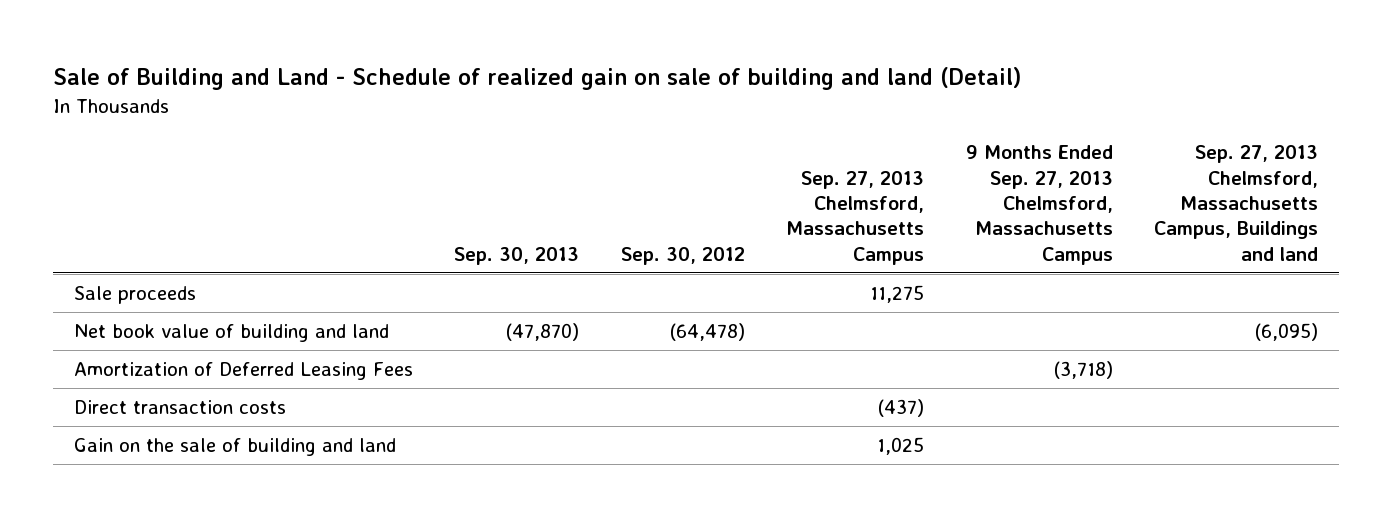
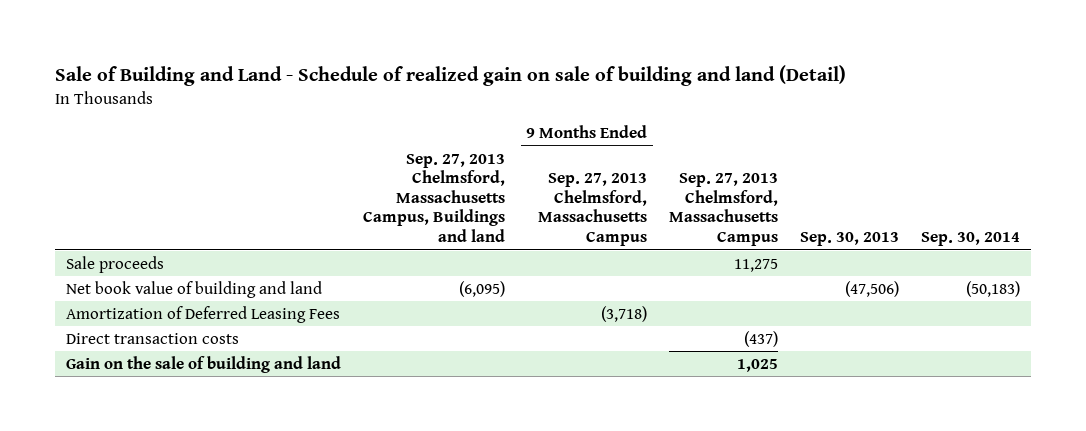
[620,246,745,265] Sep. 30, 2012 -> none
none -> [921,232,1021,247] Sep. 30, 2014
[506,323,580,342] (47,870) -> [845,280,900,297] (47,506)

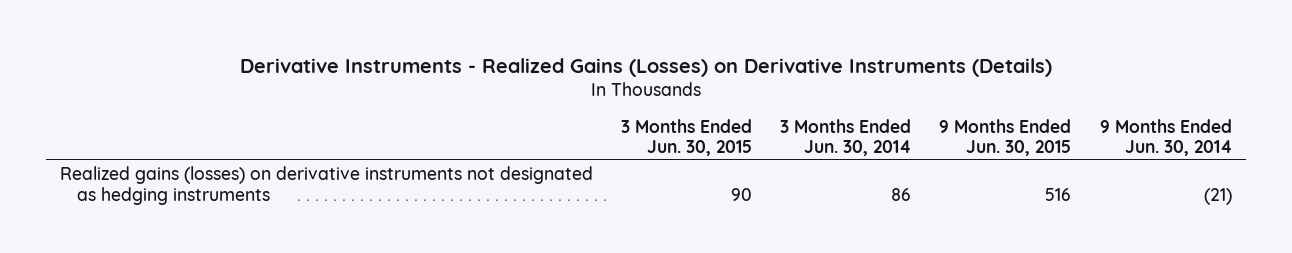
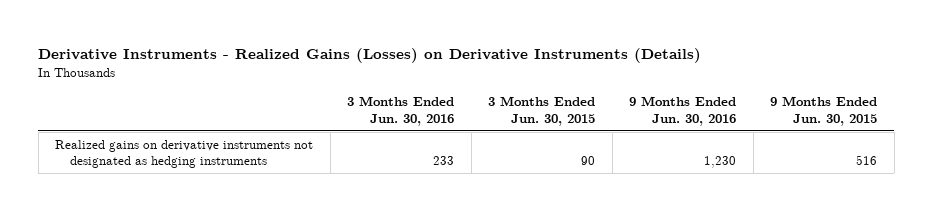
[780,118,912,157] 3 Months Ended Jun. 30, 2014 -> none
[1099,118,1232,157] 9 Months Ended Jun. 30, 2014 -> none
none -> [347,96,455,127] 3 Months Ended Jun. 30, 2016
none -> [629,96,737,127] 9 Months Ended Jun. 30, 2016
[60,165,594,205] Realized gains (losses) on derivative instruments not designated as hedging instruments -> [55,139,314,169] Realized gains on derivative instruments not designated as hedging instruments

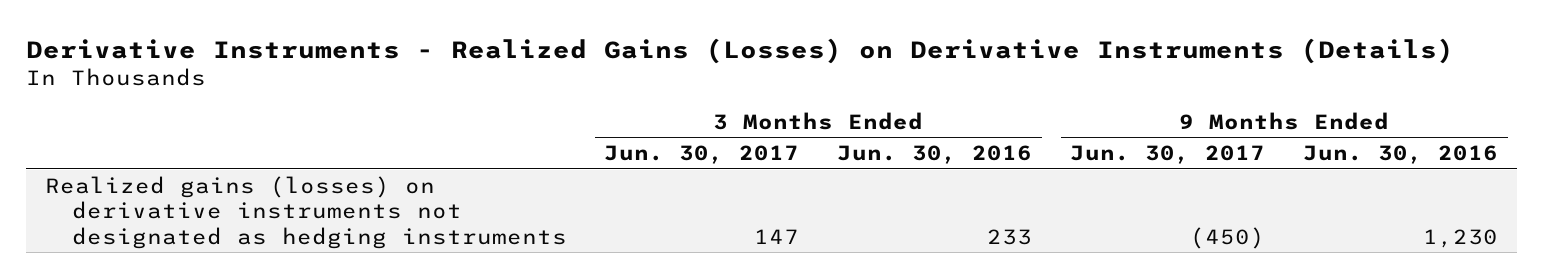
[488,96,596,127] 3 Months Ended Jun. 30, 2015 -> none
[770,96,878,127] 9 Months Ended Jun. 30, 2015 -> none
none -> [604,145,800,165] Jun. 30, 2017
none -> [1070,145,1266,165] Jun. 30, 2017
[55,139,314,169] Realized gains on derivative instruments not designated as hedging instruments -> [45,175,567,249] Realized gains (losses) on derivative instruments not designated as hedging instruments

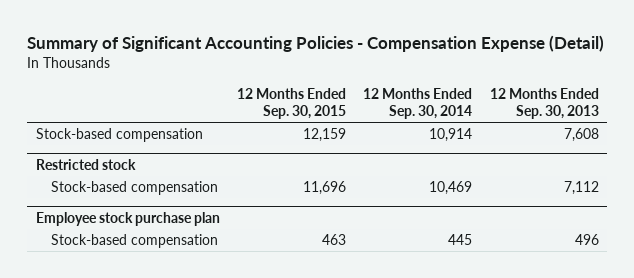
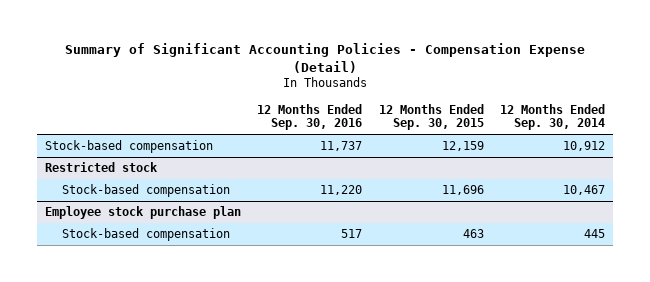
[489,87,599,120] 12 Months Ended Sep. 30, 2013 -> none
none -> [257,103,363,131] 12 Months Ended Sep. 30, 2016
[429,128,473,143] 10,914 -> [562,141,605,152] 10,912
[429,181,473,196] 10,469 -> [562,185,605,196] 10,467

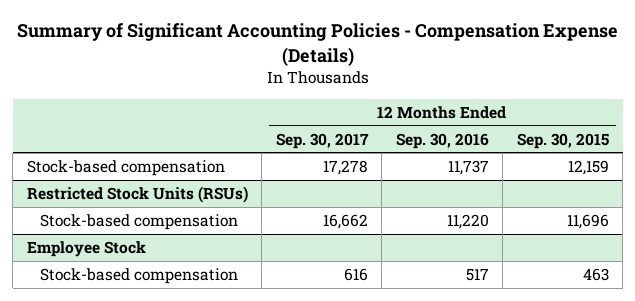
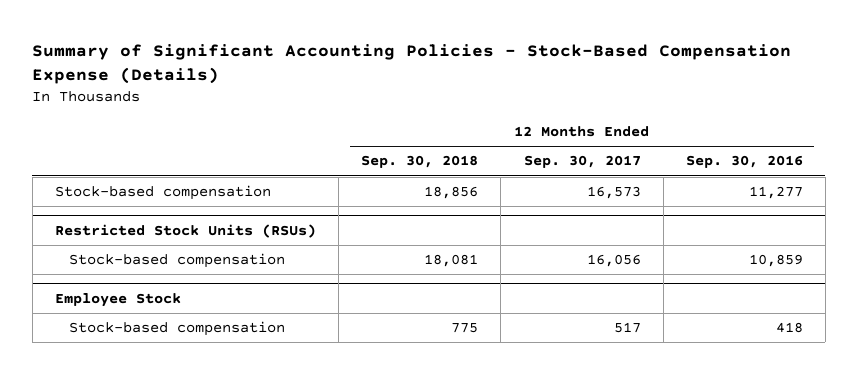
[16,23,618,66] Summary of Significant Accounting Policies - Compensation Expense (Details) -> [32,44,792,85] Summary of Significant Accounting Policies - Stock-Based Compensation Expense (Details)
[516,132,609,149] Sep. 30, 2015 -> none
none -> [361,155,479,169] Sep. 30, 2018
[322,160,368,176] 17,278 -> [586,186,641,200] 16,573
[447,160,489,176] 11,737 -> [748,186,803,200] 11,277
[322,214,368,230] 16,662 -> [586,254,641,268] 16,056
[446,214,489,230] 11,220 -> [748,254,803,268] 10,859
[343,268,368,282] 616 -> [613,322,641,334] 517
[465,268,489,282] 517 -> [775,322,803,334] 418

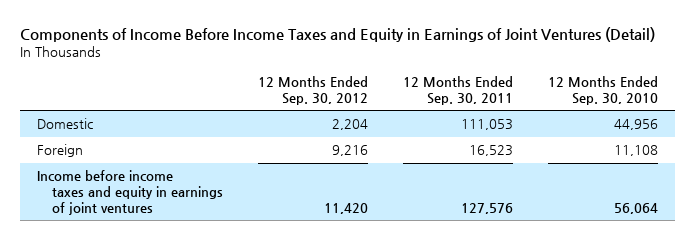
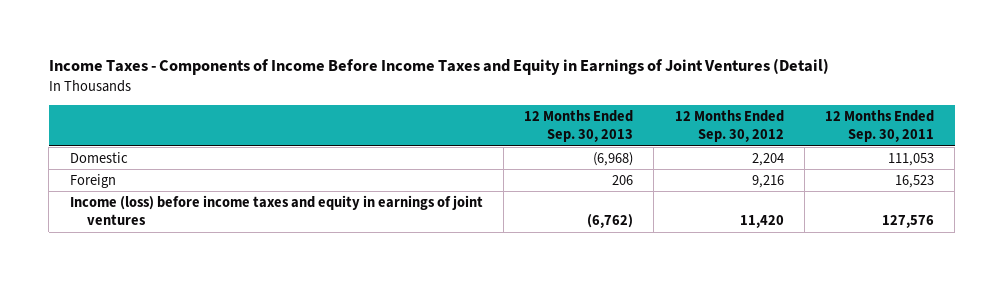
[19,27,655,43] Components of Income Before Income Taxes and Equity in Earnings of Joint Ventures (Detail) -> [48,58,829,76] Income Taxes - Components of Income Before Income Taxes and Equity in Earnings of Joint Ventures (Detail)
[547,75,658,105] 12 Months Ended Sep. 30, 2010 -> none
none -> [524,109,634,143] 12 Months Ended Sep. 30, 2013
[37,170,224,215] Income before income taxes and equity in earnings of joint ventures -> [69,194,483,226] Income (loss) before income taxes and equity in earnings of joint ventures

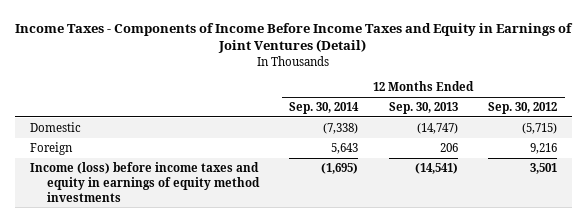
[825,109,935,143] 12 Months Ended Sep. 30, 2011 -> none
none -> [289,102,360,115] Sep. 30, 2014
[593,151,634,166] (6,968) -> [416,123,458,135] (14,747)
[751,152,784,166] 2,204 -> [522,123,558,135] (5,715)
[69,194,483,226] Income (loss) before income taxes and equity in earnings of joint ventures -> [29,162,260,202] Income (loss) before income taxes and equity in earnings of equity method investments
[587,214,634,229] (6,762) -> [414,163,458,175] (14,541)
[739,215,784,229] 11,420 -> [530,163,558,175] 3,501

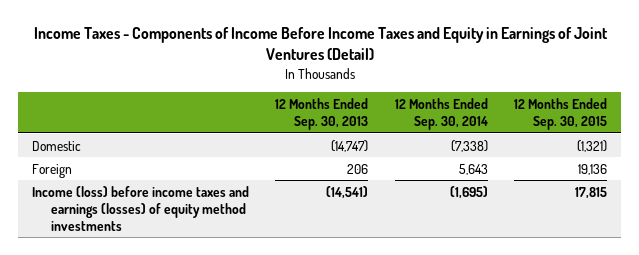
[488,102,558,115] Sep. 30, 2012 -> none
none -> [514,97,608,130] 12 Months Ended Sep. 30, 2015
[29,162,260,202] Income (loss) before income taxes and equity in earnings of equity method investments -> [31,185,249,231] Income (loss) before income taxes and earnings (losses) of equity method investments

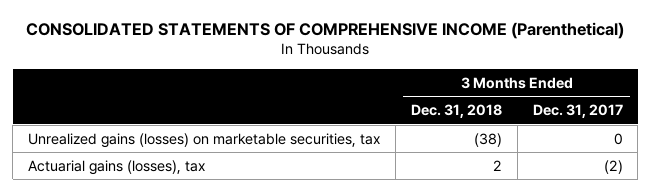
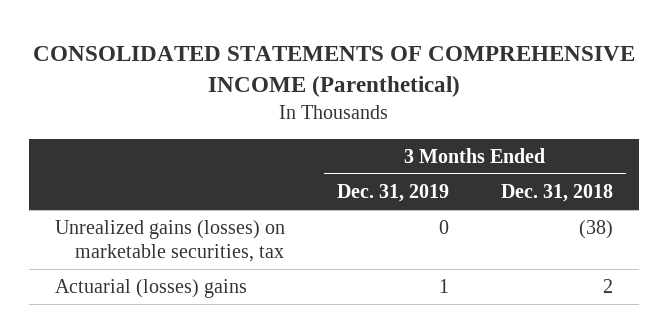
[532,104,623,119] Dec. 31, 2017 -> none
none -> [337,184,450,203] Dec. 31, 2019
[27,159,205,175] Actuarial gains (losses), tax -> [55,279,248,299] Actuarial (losses) gains

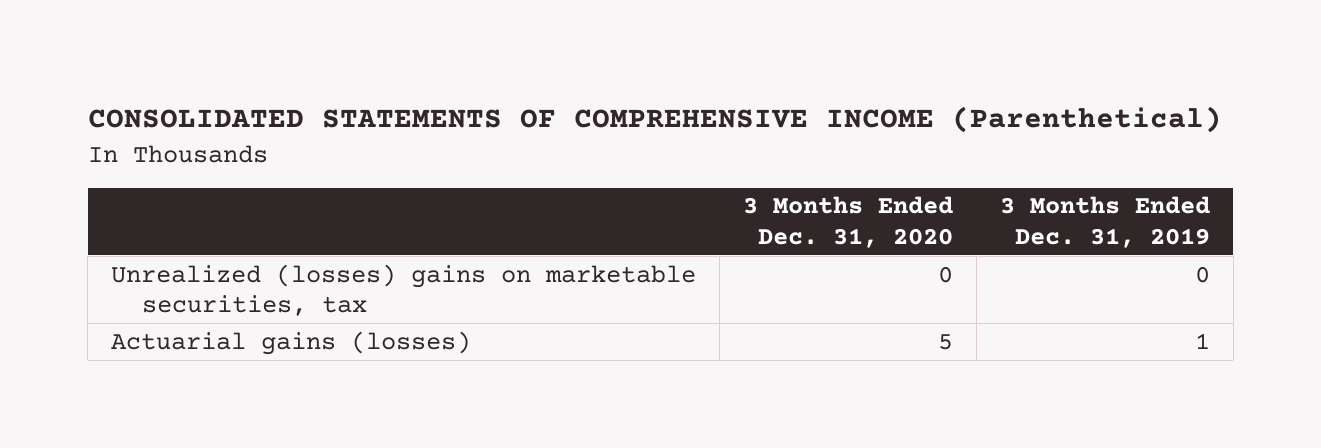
[501,184,614,203] Dec. 31, 2018 -> none
none -> [743,196,954,248] 3 Months Ended Dec. 31, 2020
[55,220,286,262] Unrealized gains (losses) on marketable securities, tax -> [111,263,697,317] Unrealized (losses) gains on marketable securities, tax
[55,279,248,299] Actuarial (losses) gains -> [111,330,472,355] Actuarial gains (losses)

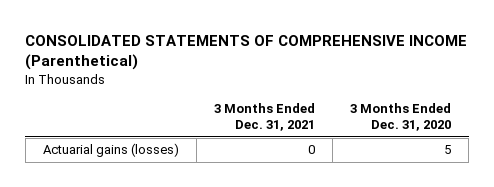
[999,196,1210,248] 3 Months Ended Dec. 31, 2019 -> none
none -> [214,103,316,132] 3 Months Ended Dec. 31, 2021
[111,263,697,317] Unrealized (losses) gains on marketable securities, tax -> none

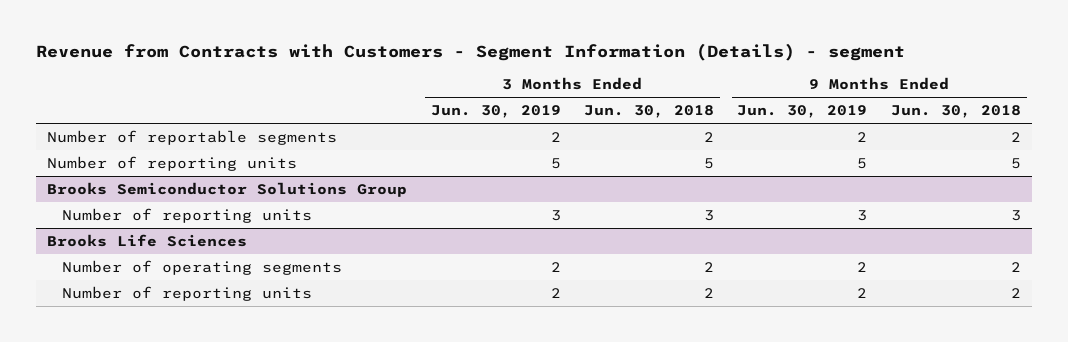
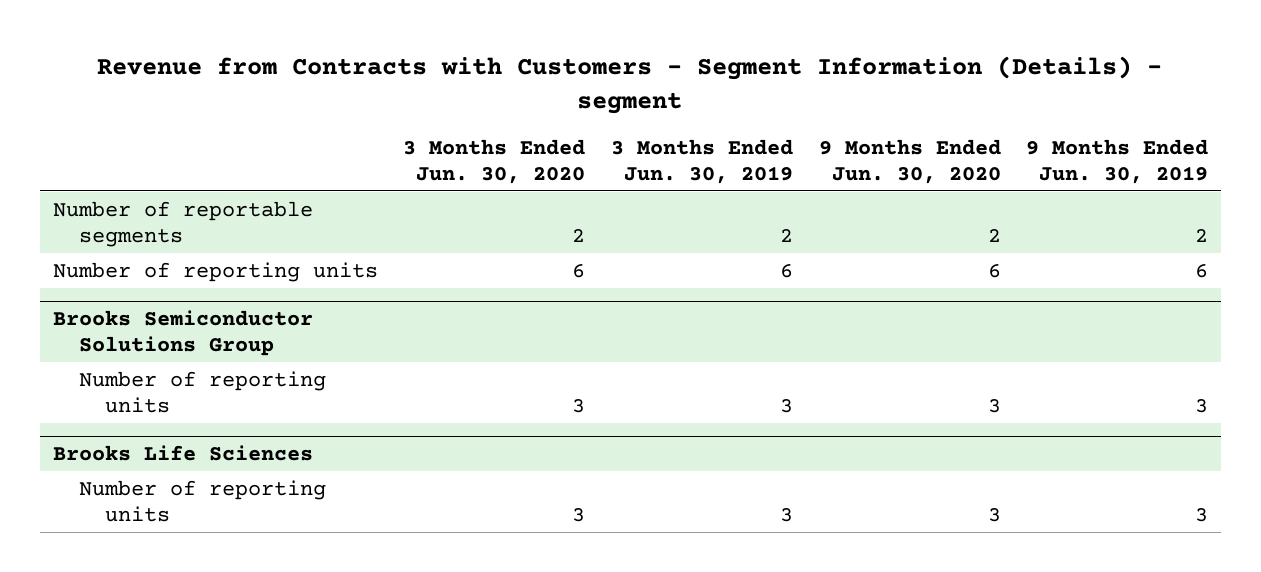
[584,104,715,118] Jun. 30, 2018 -> none
[890,104,1021,118] Jun. 30, 2018 -> none
none -> [403,138,586,184] 3 Months Ended Jun. 30, 2020
none -> [818,138,1001,184] 9 Months Ended Jun. 30, 2020
[550,157,561,169] 5 -> [779,263,793,278] 6
[857,157,868,169] 5 -> [1195,263,1209,278] 6
[62,259,343,275] Number of operating segments -> none
[550,287,561,298] 2 -> [779,507,793,522] 3
[857,287,868,298] 2 -> [1195,507,1209,522] 3

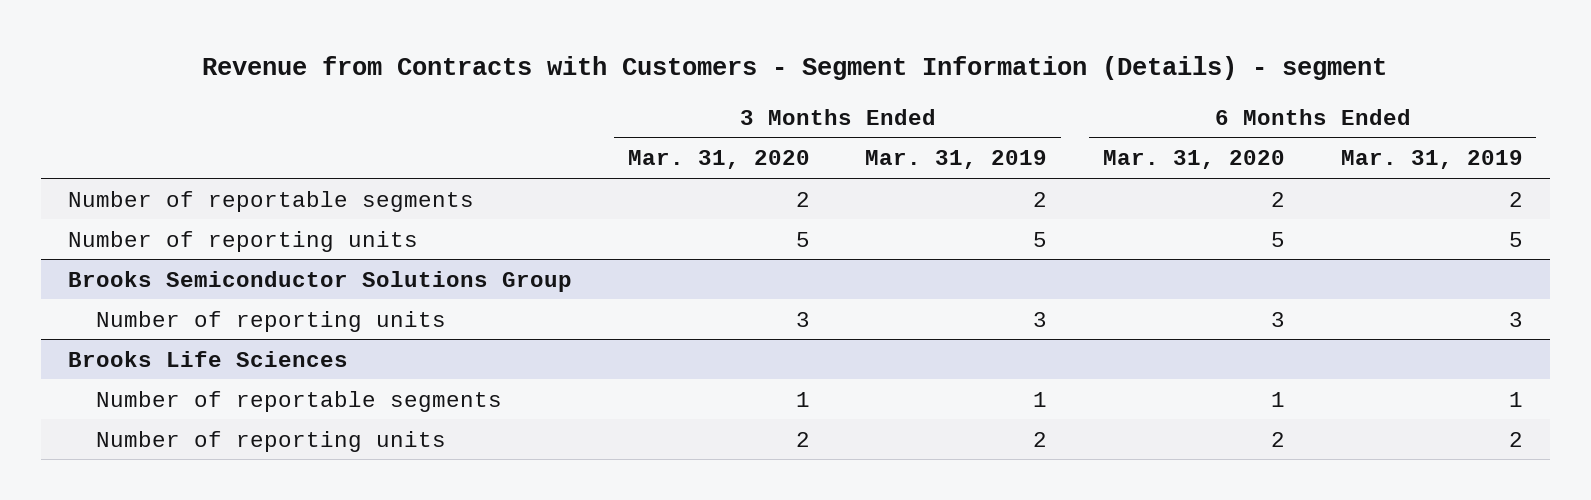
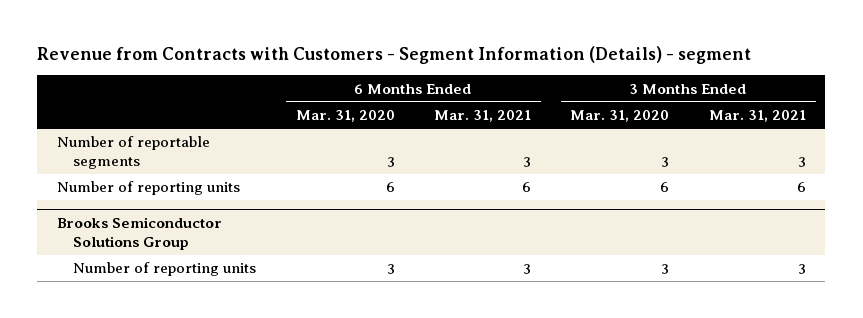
[865,150,1048,170] Mar. 31, 2019 -> none
[1340,150,1523,170] Mar. 31, 2019 -> none
none -> [434,110,532,123] Mar. 31, 2021
none -> [708,110,806,123] Mar. 31, 2021
[795,191,810,207] 2 -> [661,157,670,168] 3
[1271,191,1286,207] 2 -> [386,157,395,168] 3
[795,231,810,247] 5 -> [660,182,670,193] 6
[1271,231,1286,247] 5 -> [385,182,395,193] 6
[68,350,349,367] Brooks Life Sciences -> none
[96,390,503,412] Number of reportable segments -> none
[96,430,447,452] Number of reporting units -> none

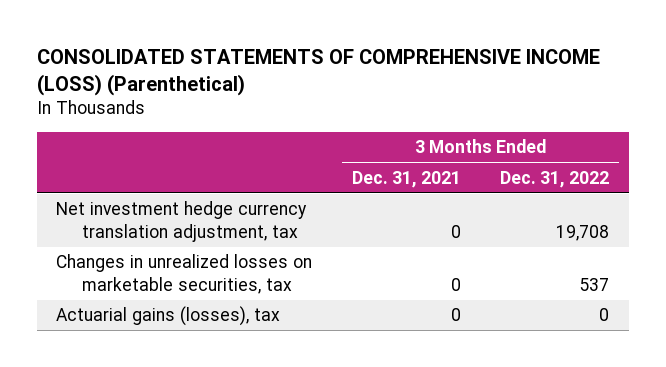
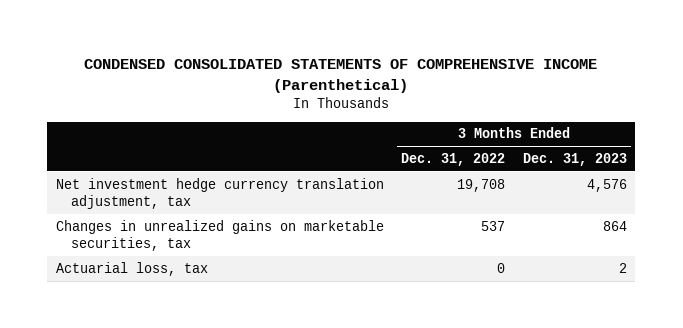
[36,48,600,96] CONSOLIDATED STATEMENTS OF COMPREHENSIVE INCOME (LOSS) (Parenthetical) -> [84,58,598,93] CONDENSED CONSOLIDATED STATEMENTS OF COMPREHENSIVE INCOME (Parenthetical)
[351,170,461,188] Dec. 31, 2021 -> none
none -> [522,153,627,167] Dec. 31, 2023
[56,254,313,294] Changes in unrealized losses on marketable securities, tax -> [56,219,385,252] Changes in unrealized gains on marketable securities, tax
[56,306,281,327] Actuarial gains (losses), tax -> [56,261,209,276] Actuarial loss, tax

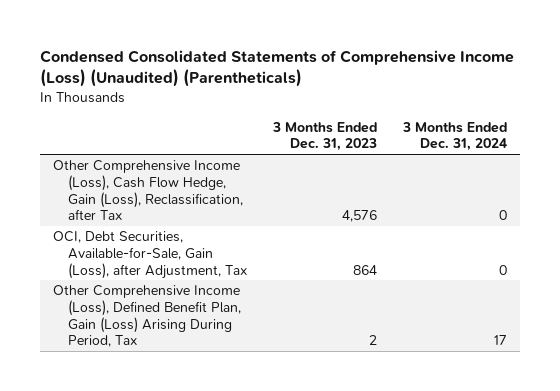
[84,58,598,93] CONDENSED CONSOLIDATED STATEMENTS OF COMPREHENSIVE INCOME (Parenthetical) -> [39,49,514,88] Condensed Consolidated Statements of Comprehensive Income (Loss) (Unaudited) (Parentheticals)
[401,153,506,167] Dec. 31, 2022 -> none
none -> [401,121,507,152] 3 Months Ended Dec. 31, 2024
[56,177,385,210] Net investment hedge currency translation adjustment, tax -> [52,160,244,221] Other Comprehensive Income (Loss), Cash Flow Hedge, Gain (Loss), Reclassification, after Tax
[56,219,385,252] Changes in unrealized gains on marketable securities, tax -> [52,231,248,279] OCI, Debt Securities, Available-for-Sale, Gain (Loss), after Adjustment, Tax
[56,261,209,276] Actuarial loss, tax -> [52,285,242,348] Other Comprehensive Income (Loss), Defined Benefit Plan, Gain (Loss) Arising During Period, Tax

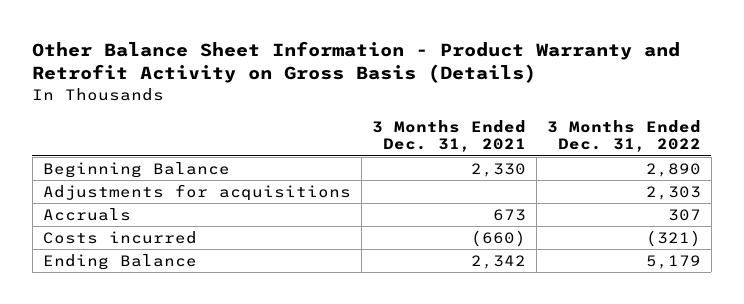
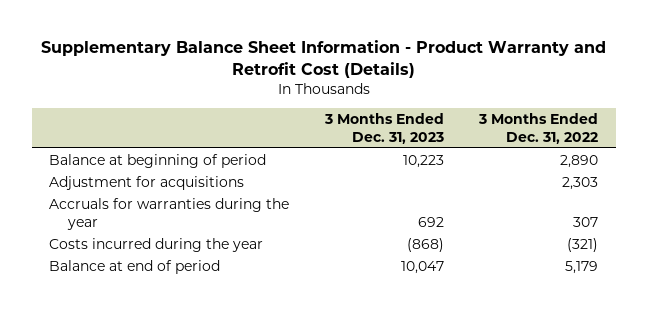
[32,40,681,84] Other Balance Sheet Information - Product Warranty and Retrofit Activity on Gross Basis (Details) -> [40,40,606,79] Supplementary Balance Sheet Information - Product Warranty and Retrofit Cost (Details)
[371,119,526,153] 3 Months Ended Dec. 31, 2021 -> none
none -> [323,112,444,144] 3 Months Ended Dec. 31, 2023
[42,161,230,178] Beginning Balance -> [49,153,267,168] Balance at beginning of period
[42,183,351,201] Adjustments for acquisitions -> [49,175,245,190] Adjustment for acquisitions
[42,207,131,221] Accruals -> [49,197,290,230] Accruals for warranties during the year
[42,230,197,244] Costs incurred -> [49,237,264,252] Costs incurred during the year
[42,253,197,270] Ending Balance -> [49,259,221,274] Balance at end of period

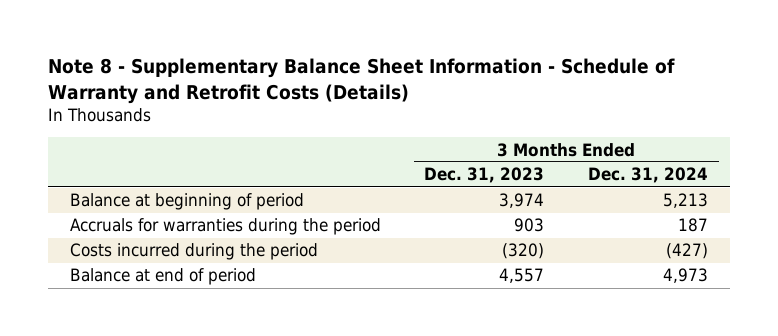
[40,40,606,79] Supplementary Balance Sheet Information - Product Warranty and Retrofit Cost (Details) -> [47,58,675,104] Note 8 - Supplementary Balance Sheet Information - Schedule of Warranty and Retrofit Costs (Details)
[478,112,599,144] 3 Months Ended Dec. 31, 2022 -> none
none -> [588,167,709,184] Dec. 31, 2024
[49,175,245,190] Adjustment for acquisitions -> none
[402,154,444,168] 10,223 -> [499,193,545,209] 3,974
[49,197,290,230] Accruals for warranties during the year -> [69,218,381,236] Accruals for warranties during the period
[417,216,444,227] 692 -> [514,218,545,233] 903
[49,237,264,252] Costs incurred during the year -> [69,243,318,261] Costs incurred during the period
[406,237,444,252] (868) -> [502,243,545,260] (320)
[400,260,444,274] 10,047 -> [499,268,545,284] 4,557

